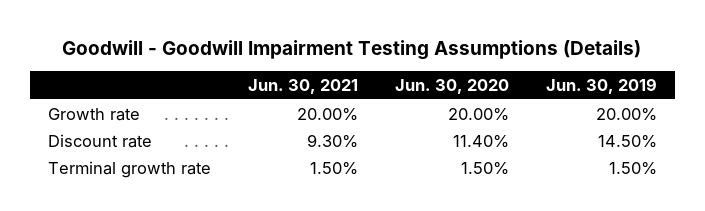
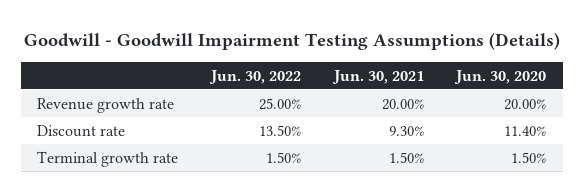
[545,78,657,95] Jun. 30, 2019 -> none
none -> [208,69,301,84] Jun. 30, 2022
[48,107,141,121] Growth rate -> [37,97,175,113] Revenue growth rate

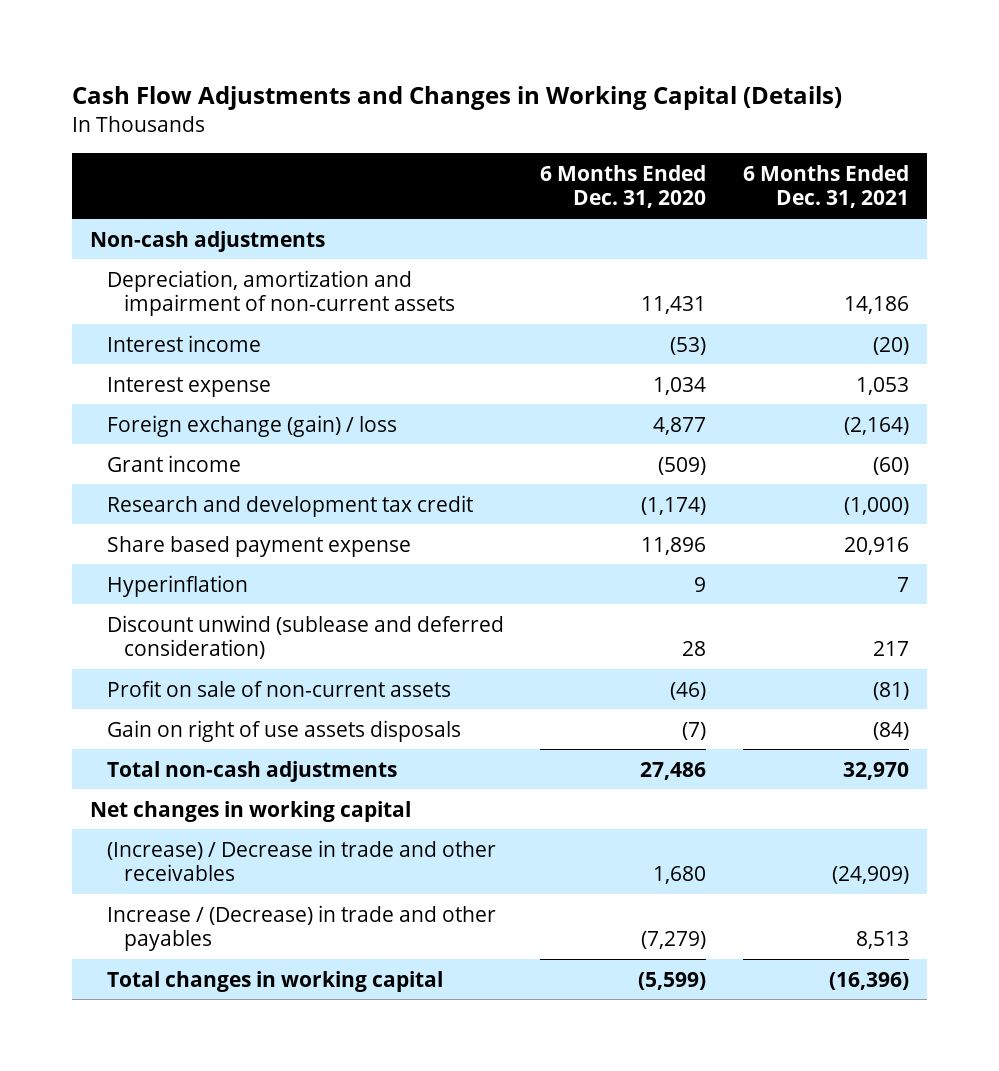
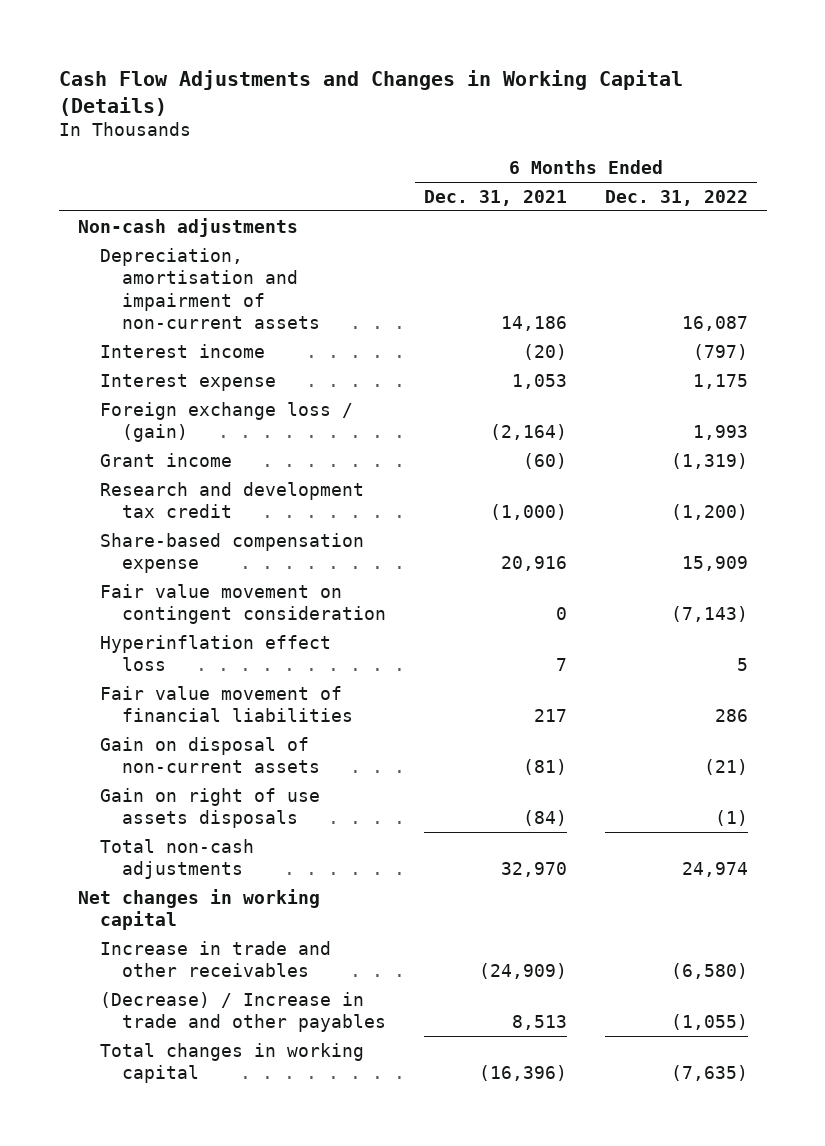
[540,164,707,209] 6 Months Ended Dec. 31, 2020 -> none
none -> [604,189,748,206] Dec. 31, 2022
[107,269,456,317] Depreciation, amortization and impairment of non-current assets -> [99,247,321,330] Depreciation, amortisation and impairment of non-current assets
[107,414,398,437] Foreign exchange (gain) / loss -> [99,401,353,443] Foreign exchange loss / (gain)
[107,535,412,557] Share based payment expense -> [99,532,364,574] Share-based compensation expense
none -> [99,583,387,625] Fair value movement on contingent consideration
[107,574,249,597] Hyperinflation -> [99,634,331,672] Hyperinflation effect loss
[107,614,505,660] Discount unwind (sublease and deferred consideration) -> [99,685,354,723] Fair value movement of financial liabilities
[107,679,452,697] Profit on sale of non-current assets -> [99,736,321,774] Gain on disposal of non-current assets
[107,839,497,882] (Increase) / Decrease in trade and other receivables -> [99,940,331,978] Increase in trade and other receivables
[107,904,497,952] Increase / (Decrease) in trade and other payables -> [99,991,387,1033] (Decrease) / Increase in trade and other payables

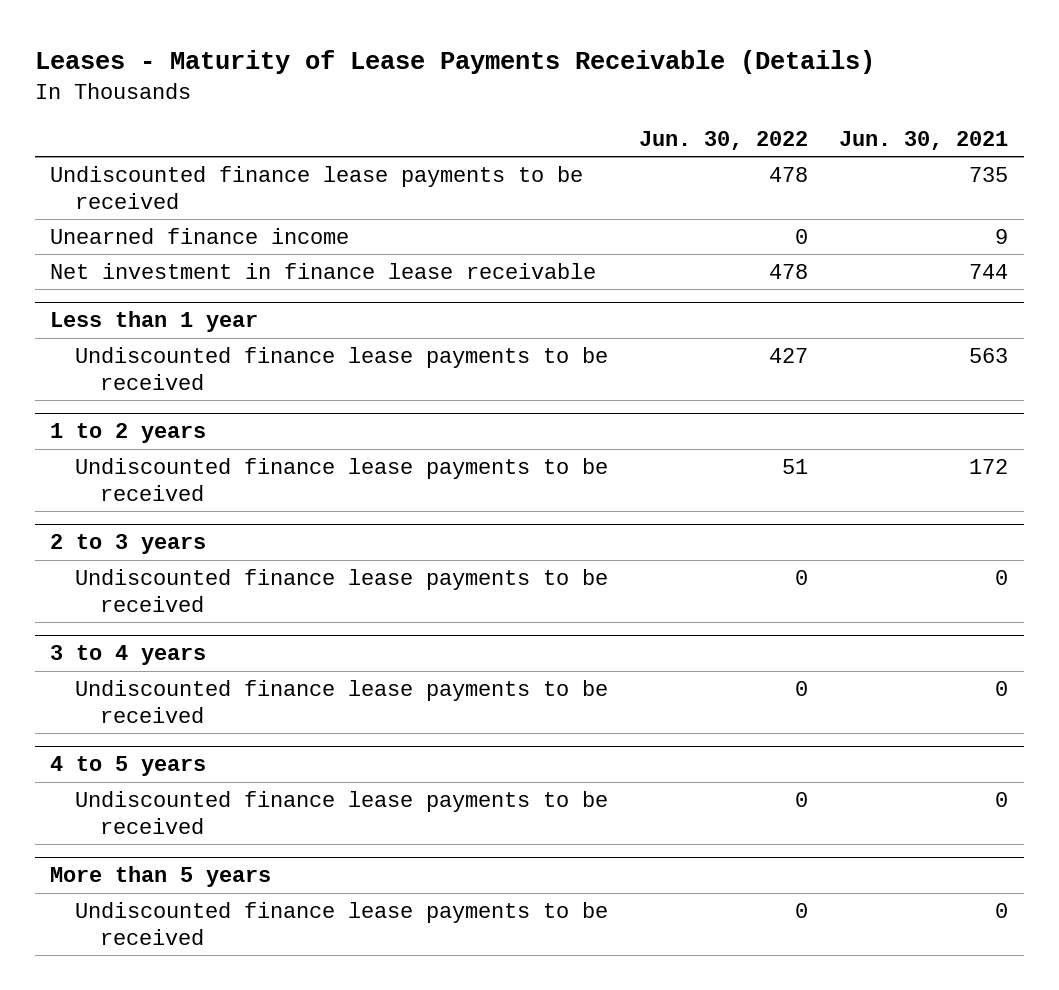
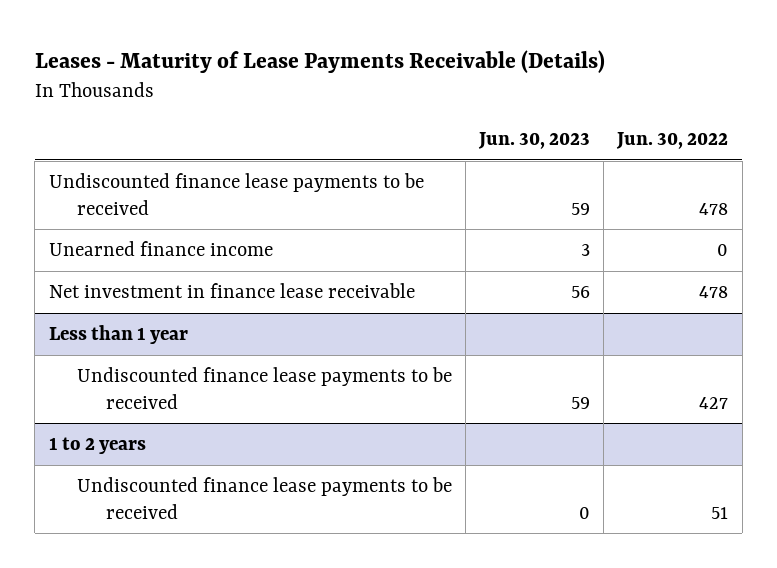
[839,130,1009,150] Jun. 30, 2021 -> none
none -> [478,131,591,149] Jun. 30, 2023
[50,534,207,555] 2 to 3 years -> none
[75,568,609,612] Undiscounted finance lease payments to be received -> none
[50,645,207,666] 3 to 4 years -> none
[75,679,609,723] Undiscounted finance lease payments to be received -> none
[50,756,207,777] 4 to 5 years -> none
[75,790,609,834] Undiscounted finance lease payments to be received -> none
[50,866,272,888] More than 5 years -> none
[75,901,609,945] Undiscounted finance lease payments to be received -> none

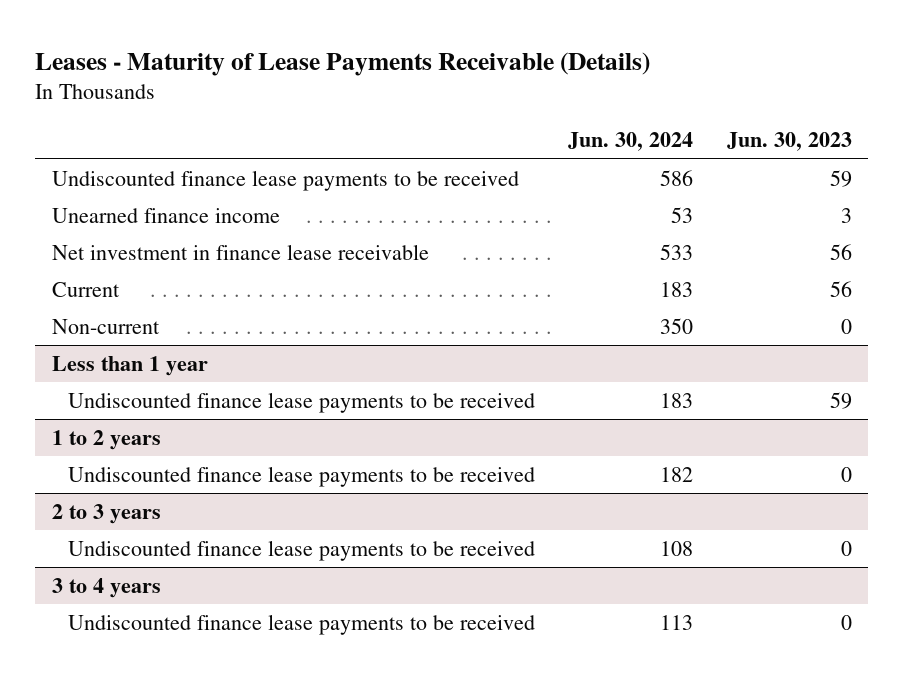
[616,131,729,149] Jun. 30, 2022 -> none
none -> [568,132,694,152] Jun. 30, 2024
none -> [51,281,120,297] Current
none -> [51,318,160,334] Non-current
none -> [51,503,161,524] 2 to 3 years
none -> [68,539,536,561] Undiscounted finance lease payments to be received
none -> [51,577,161,598] 3 to 4 years
none -> [68,613,536,635] Undiscounted finance lease payments to be received

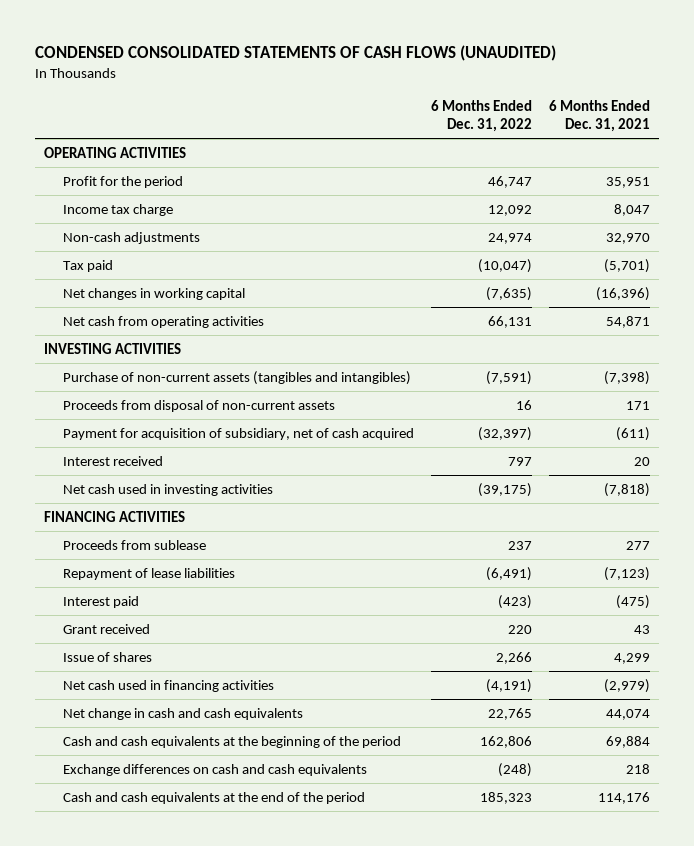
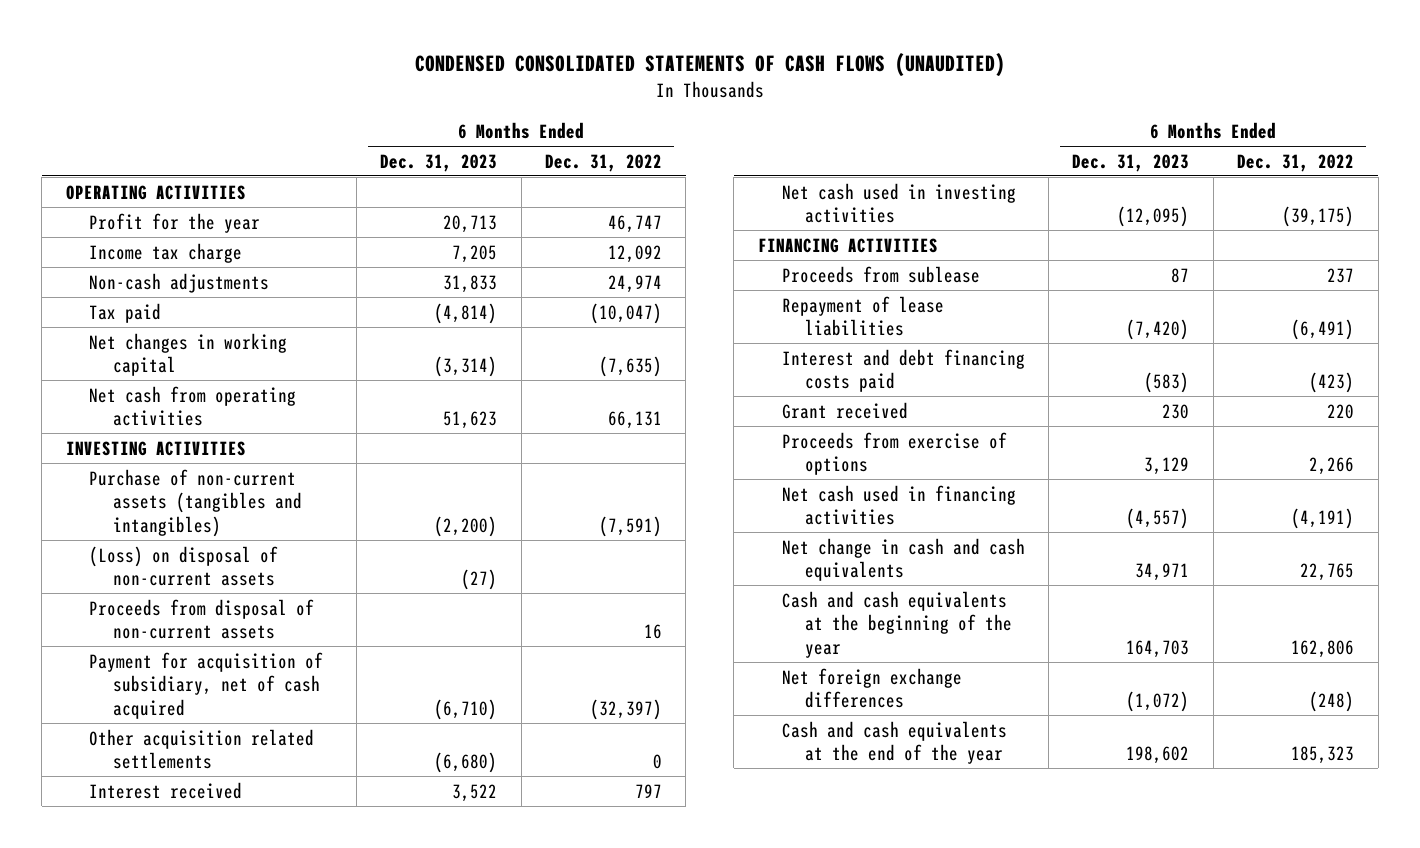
[549,100,651,132] 6 Months Ended Dec. 31, 2021 -> none
none -> [380,153,498,172] Dec. 31, 2023
[62,175,183,188] Profit for the period -> [89,212,261,233] Profit for the year
none -> [89,545,279,587] (Loss) on disposal of non-current assets
none -> [89,728,315,770] Other acquisition related settlements
[62,595,139,608] Interest paid -> [781,348,1025,393] Interest and debt financing costs paid
[62,651,152,662] Issue of shares -> [781,431,1007,476] Proceeds from exercise of options
[62,735,401,748] Cash and cash equivalents at the beginning of the period -> [781,590,1013,658] Cash and cash equivalents at the beginning of the year
[62,763,367,776] Exchange differences on cash and cash equivalents -> [781,667,962,709] Net foreign exchange differences
[62,791,365,804] Cash and cash equivalents at the end of the period -> [781,720,1007,765] Cash and cash equivalents at the end of the year

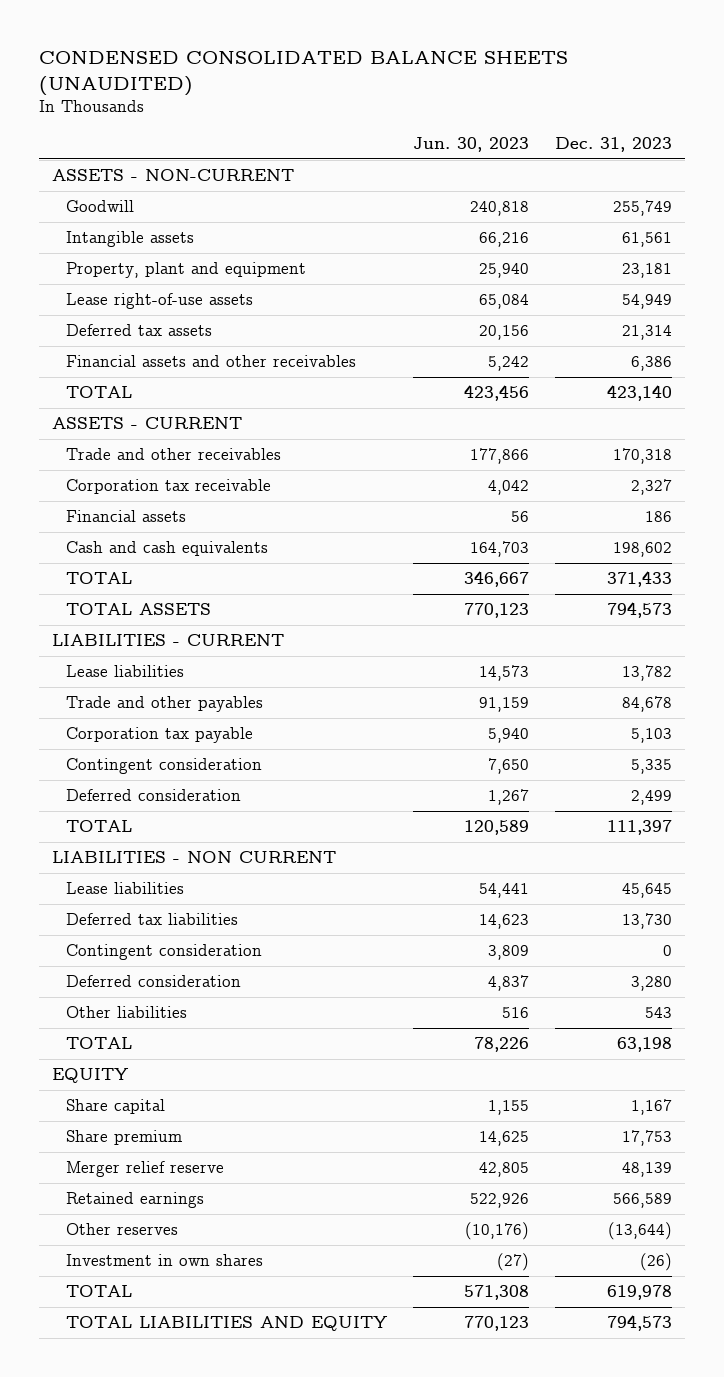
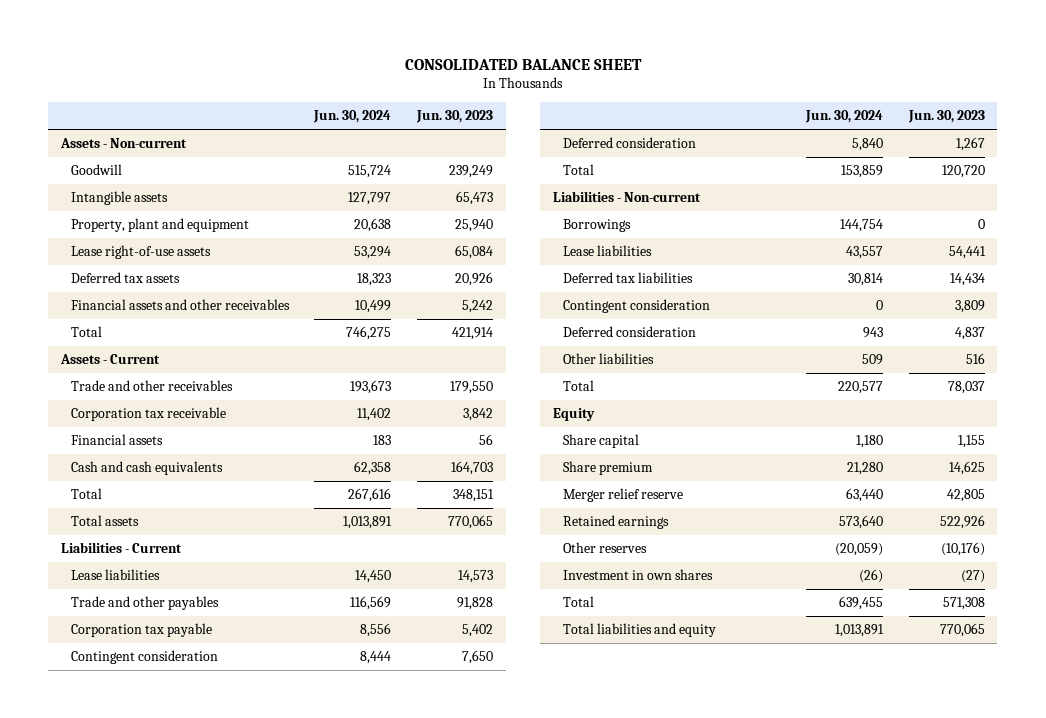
[39,51,569,96] CONDENSED CONSOLIDATED BALANCE SHEETS (UNAUDITED) -> [404,58,642,70] CONSOLIDATED BALANCE SHEET
[554,136,672,152] Dec. 31, 2023 -> none
none -> [313,110,392,124] Jun. 30, 2024
[52,168,295,181] ASSETS - NON-CURRENT -> [59,138,187,149] Assets - Non-current
[470,200,530,216] 240,818 -> [448,165,493,179] 239,249
[479,231,530,247] 66,216 -> [455,191,493,206] 65,473
[479,324,530,340] 20,156 -> [454,272,493,287] 20,926
[66,385,133,398] TOTAL -> [70,326,102,338] Total
[464,384,530,401] 423,456 -> [451,327,493,341] 421,914
[52,416,243,429] ASSETS - CURRENT -> [59,354,160,365] Assets - Current
[470,447,530,464] 177,866 -> [449,381,493,395] 179,550
[488,479,530,495] 4,042 -> [462,408,493,422] 3,842
[66,571,133,584] TOTAL -> [70,488,102,500] Total
[464,570,530,587] 346,667 -> [452,489,494,503] 348,151
[66,602,212,615] TOTAL ASSETS -> [70,515,139,527] Total assets
[464,602,530,618] 770,123 -> [447,515,493,530] 770,065
[52,633,285,646] LIABILITIES - CURRENT -> [60,542,182,554] Liabilities - Current
[479,696,530,712] 91,159 -> [456,597,493,611] 91,828
[488,727,530,743] 5,940 -> [461,624,493,638] 5,402
[66,819,133,832] TOTAL -> [562,164,594,176] Total
[464,819,530,835] 120,589 -> [941,165,985,179] 120,720
[52,850,337,863] LIABILITIES - NON CURRENT -> [552,191,701,203] Liabilities - Non-current
none -> [562,219,631,233] Borrowings
[479,913,530,929] 14,623 -> [949,273,985,287] 14,434
[66,1036,133,1049] TOTAL -> [562,380,594,392] Total
[474,1036,530,1052] 78,226 -> [947,381,985,395] 78,037
[52,1067,130,1083] EQUITY -> [552,408,595,422] Equity
[66,1284,133,1297] TOTAL -> [562,596,594,608] Total
[66,1315,389,1331] TOTAL LIABILITIES AND EQUITY -> [562,623,716,638] Total liabilities and equity
[464,1315,530,1331] 770,123 -> [939,623,985,638] 770,065

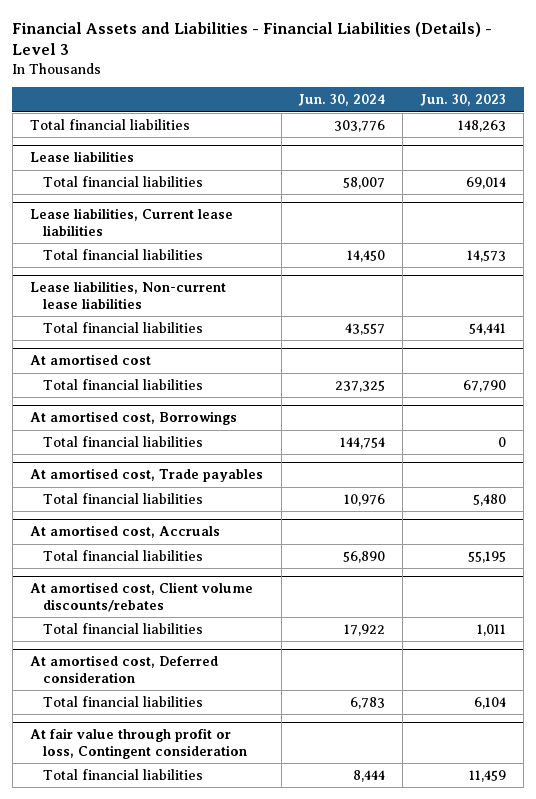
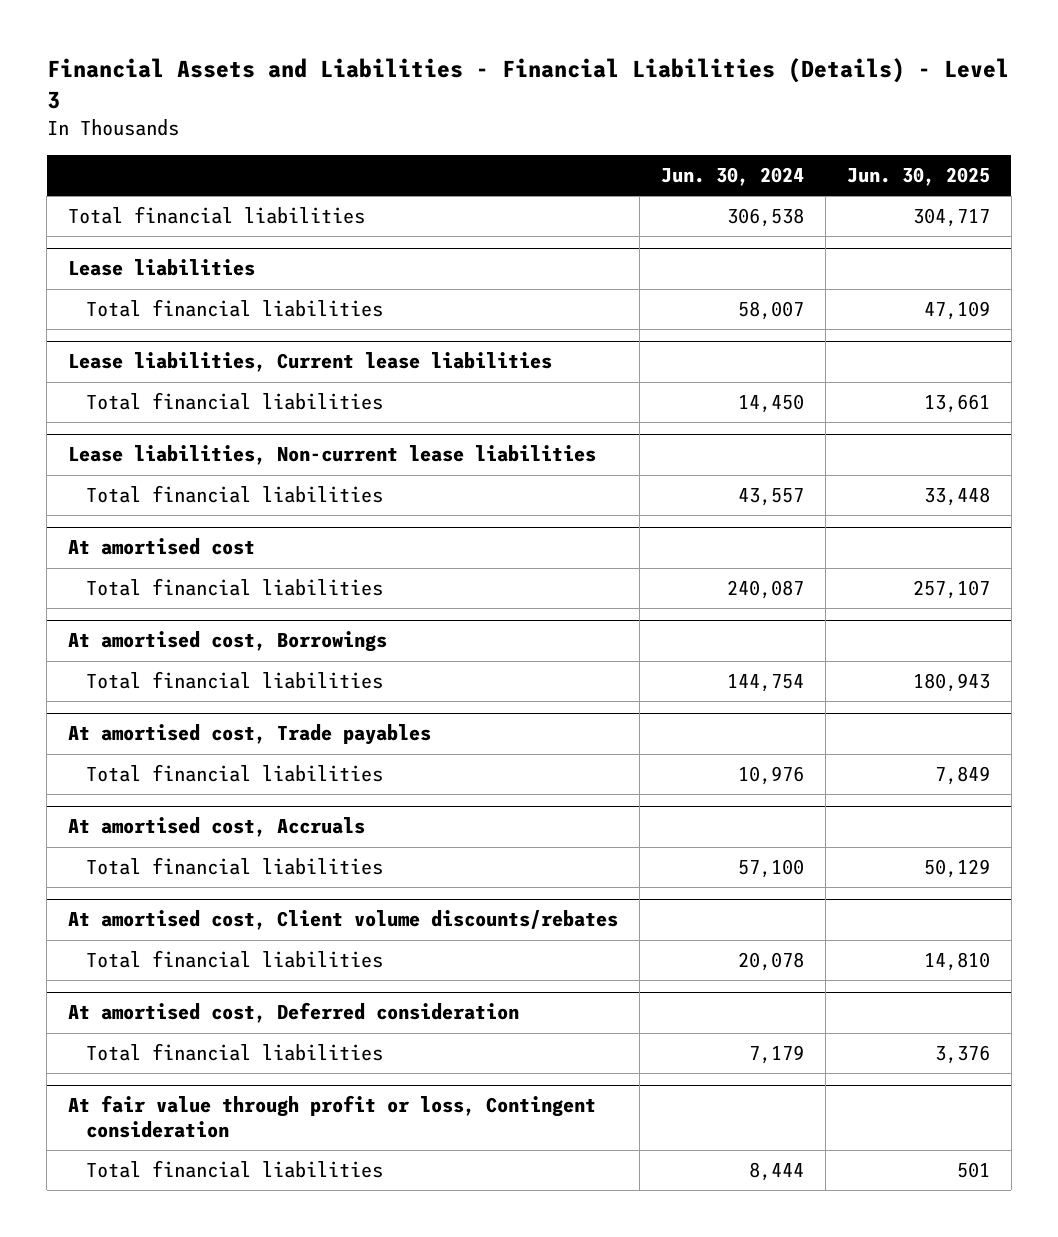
[419,94,506,107] Jun. 30, 2023 -> none
none -> [846,166,990,186] Jun. 30, 2025
[333,119,385,132] 303,776 -> [726,208,804,228] 306,538
[334,379,385,392] 237,325 -> [726,580,804,600] 240,087
[342,550,385,563] 56,890 -> [737,859,804,879] 57,100
[343,623,385,636] 17,922 -> [737,952,804,972] 20,078
[349,696,385,709] 6,783 -> [748,1045,804,1065] 7,179

